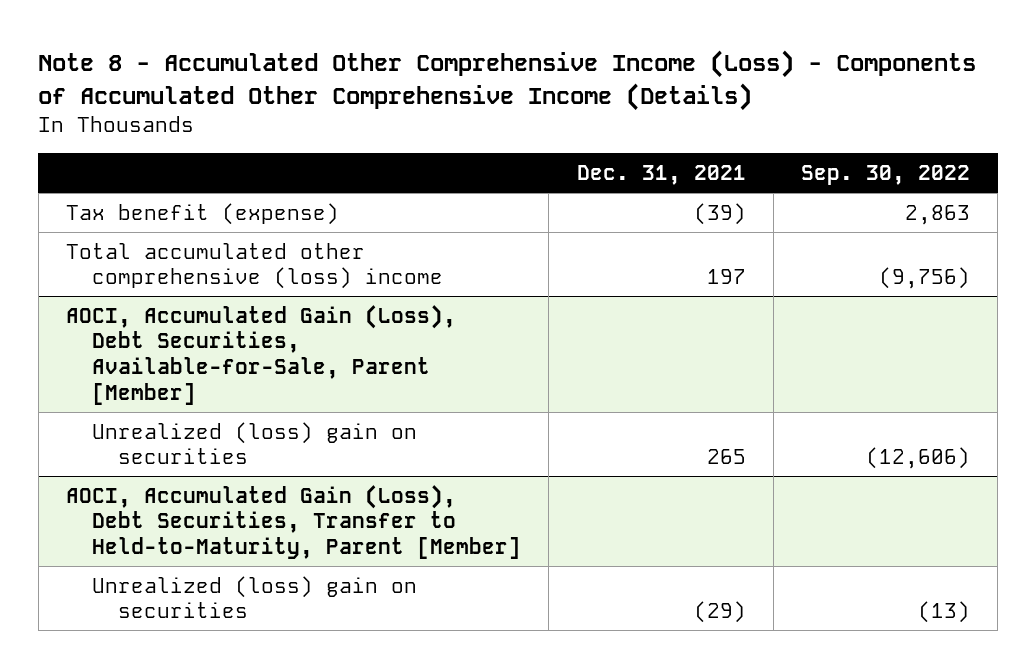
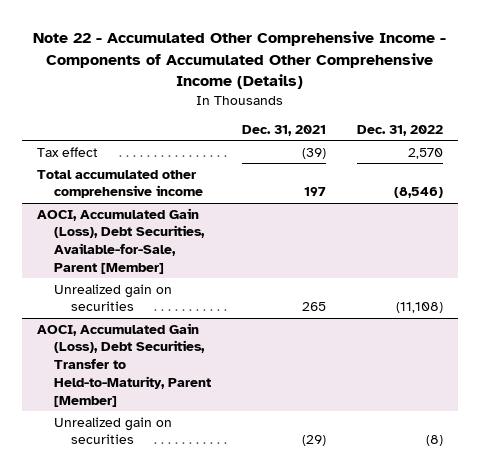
[38,50,977,111] Note 8 - Accumulated Other Comprehensive Income (Loss) - Components of Accumulated Other Comprehensive Income (Details) -> [32,31,446,90] Note 22 - Accumulated Other Comprehensive Income - Components of Accumulated Other Comprehensive Income (Details)
[801,165,971,186] Sep. 30, 2022 -> none
none -> [356,125,443,137] Dec. 31, 2022
[66,202,340,225] Tax benefit (expense) -> none
none -> [37,146,99,157] Tax effect
[66,242,444,290] Total accumulated other comprehensive (loss) income -> [37,169,204,199] Total accumulated other comprehensive income
[92,421,418,465] Unrealized (loss) gain on securities -> [54,283,173,312] Unrealized gain on securities
[92,575,418,619] Unrealized (loss) gain on securities -> [54,416,173,445] Unrealized gain on securities

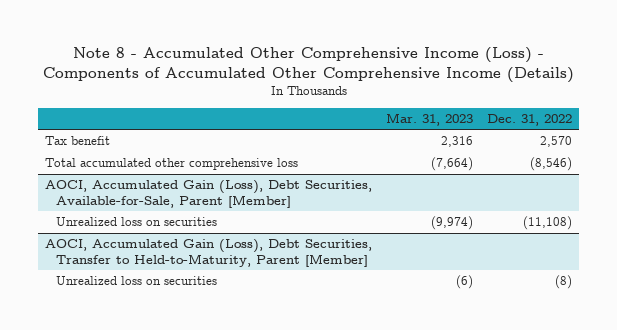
[32,31,446,90] Note 22 - Accumulated Other Comprehensive Income - Components of Accumulated Other Comprehensive Income (Details) -> [42,46,574,83] Note 8 - Accumulated Other Comprehensive Income (Loss) - Components of Accumulated Other Comprehensive Income (Details)
[241,125,326,137] Dec. 31, 2021 -> none
none -> [386,112,474,126] Mar. 31, 2023
[37,146,99,157] Tax effect -> [45,136,111,146] Tax benefit
[37,169,204,199] Total accumulated other comprehensive income -> [45,158,299,171] Total accumulated other comprehensive loss
[54,283,173,312] Unrealized gain on securities -> [55,217,217,227] Unrealized loss on securities
[54,416,173,445] Unrealized gain on securities -> [55,276,217,286] Unrealized loss on securities

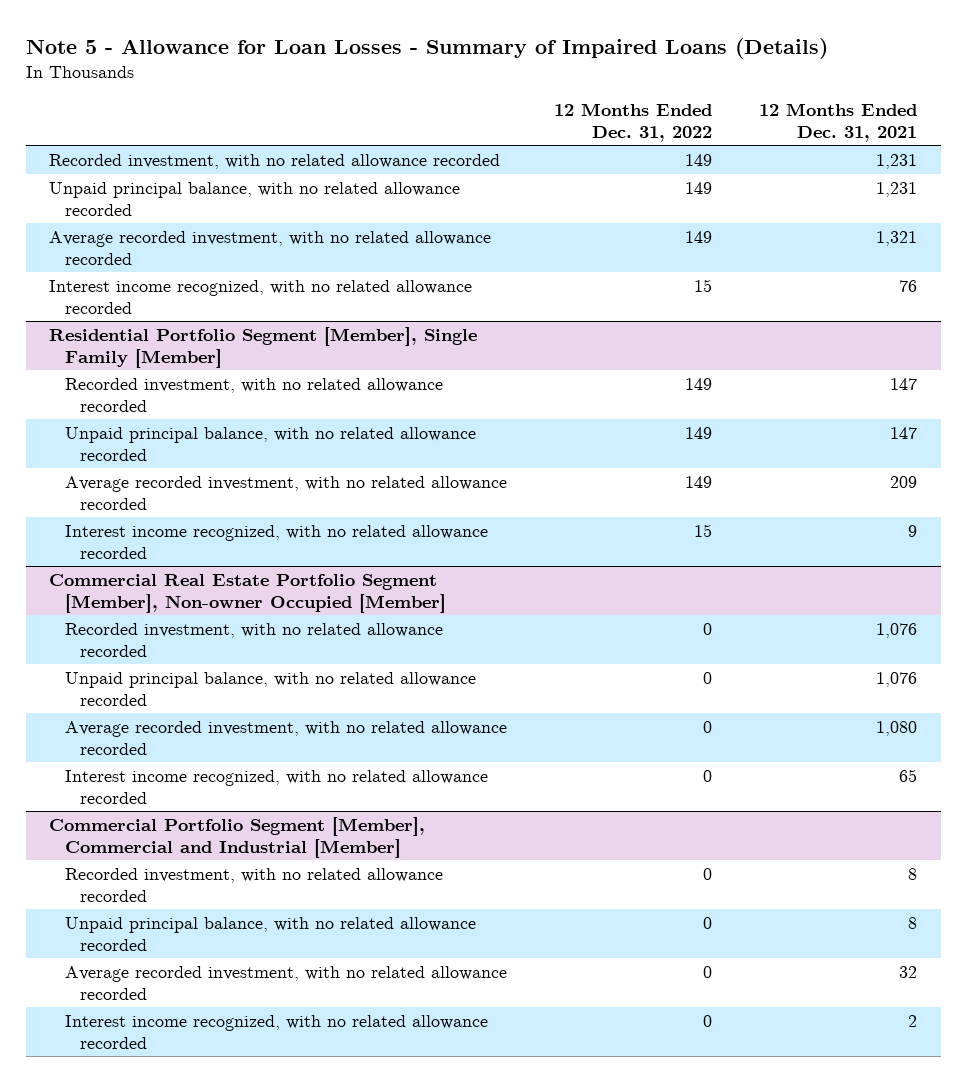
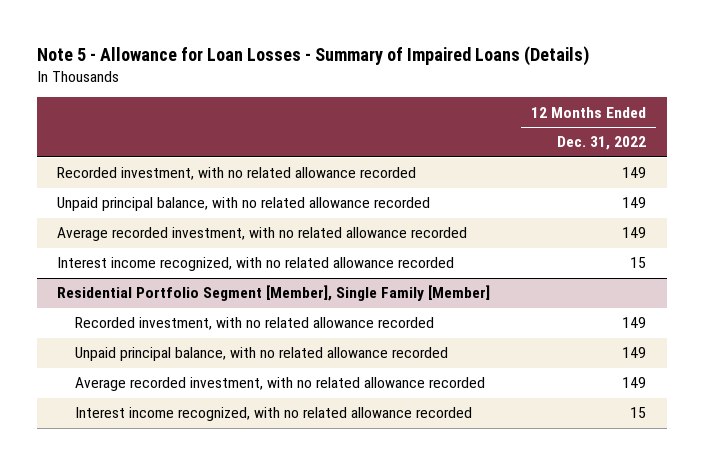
[759,103,918,142] 12 Months Ended Dec. 31, 2021 -> none
[49,574,446,613] Commercial Real Estate Portfolio Segment [Member], Non-owner Occupied [Member] -> none
[64,623,443,657] Recorded investment, with no related allowance recorded -> none
[64,672,476,706] Unpaid principal balance, with no related allowance recorded -> none
[64,721,507,755] Average recorded investment, with no related allowance recorded -> none
[64,770,488,804] Interest income recognized, with no related allowance recorded -> none
[49,817,426,858] Commercial Portfolio Segment [Member], Commercial and Industrial [Member] -> none
[64,868,443,902] Recorded investment, with no related allowance recorded -> none
[64,917,476,951] Unpaid principal balance, with no related allowance recorded -> none
[64,966,507,1000] Average recorded investment, with no related allowance recorded -> none
[64,1015,488,1049] Interest income recognized, with no related allowance recorded -> none

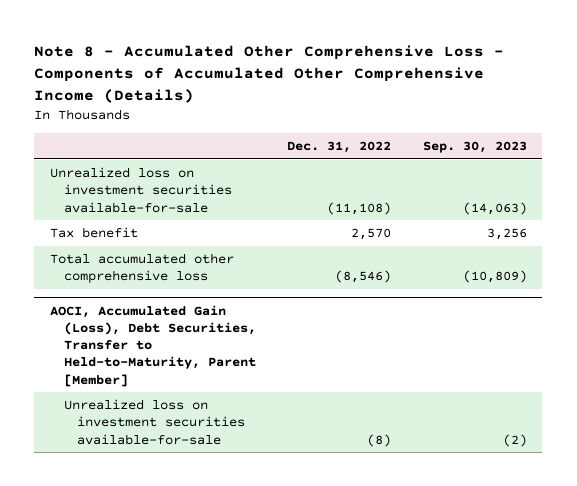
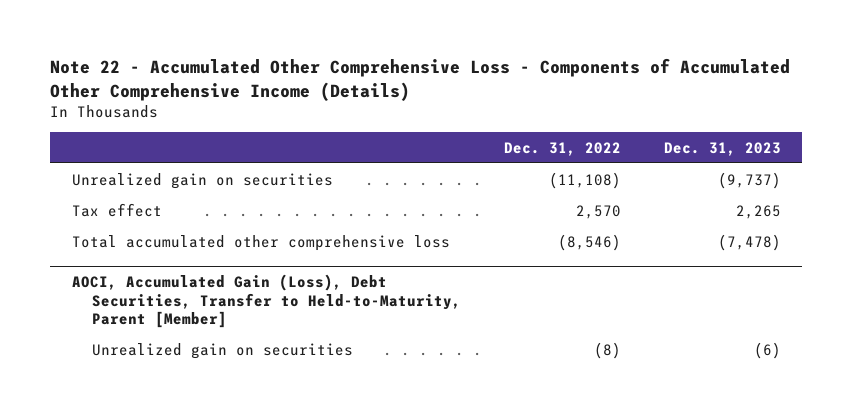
[34,45,505,103] Note 8 - Accumulated Other Comprehensive Loss - Components of Accumulated Other Comprehensive Income (Details) -> [49,58,790,101] Note 22 - Accumulated Other Comprehensive Loss - Components of Accumulated Other Comprehensive Income (Details)
[422,140,527,153] Sep. 30, 2023 -> none
none -> [663,141,781,156] Dec. 31, 2023
[50,167,232,213] Unrealized loss on investment securities available-for-sale -> [71,172,333,189] Unrealized gain on securities
[50,227,139,239] Tax benefit -> [71,202,162,217] Tax effect
[63,399,245,445] Unrealized loss on investment securities available-for-sale -> [91,342,353,359] Unrealized gain on securities

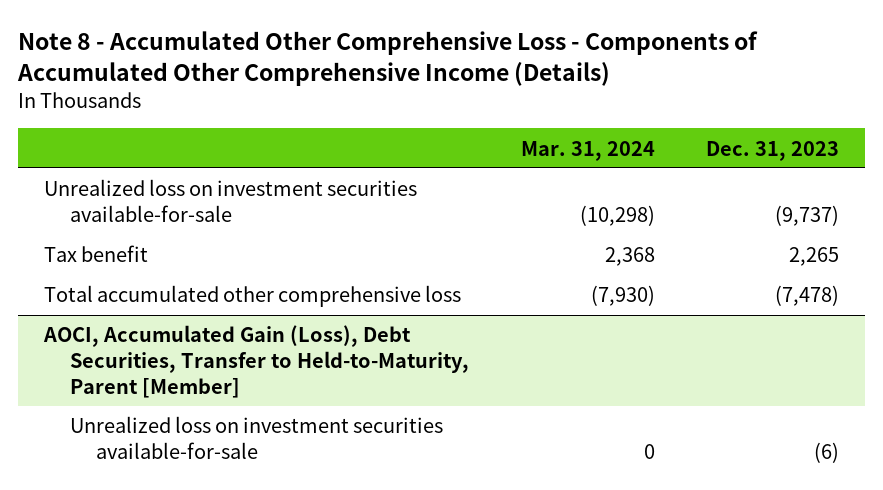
[49,58,790,101] Note 22 - Accumulated Other Comprehensive Loss - Components of Accumulated Other Comprehensive Income (Details) -> [17,30,759,86] Note 8 - Accumulated Other Comprehensive Loss - Components of Accumulated Other Comprehensive Income (Details)
[503,141,621,156] Dec. 31, 2022 -> none
none -> [520,140,655,161] Mar. 31, 2024
[71,172,333,189] Unrealized gain on securities -> [44,179,418,223] Unrealized loss on investment securities available-for-sale
[71,202,162,217] Tax effect -> [44,245,149,263] Tax benefit
[91,342,353,359] Unrealized gain on securities -> [69,416,443,460] Unrealized loss on investment securities available-for-sale

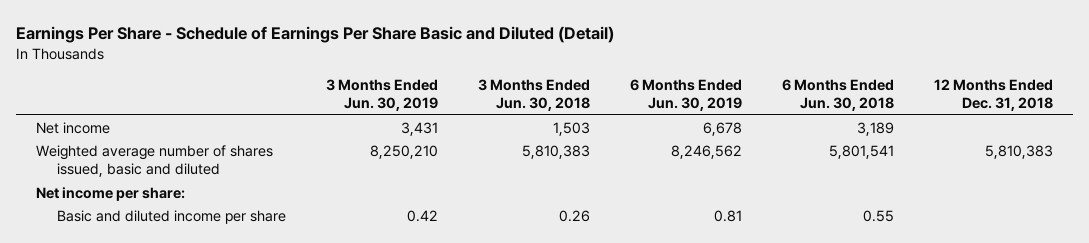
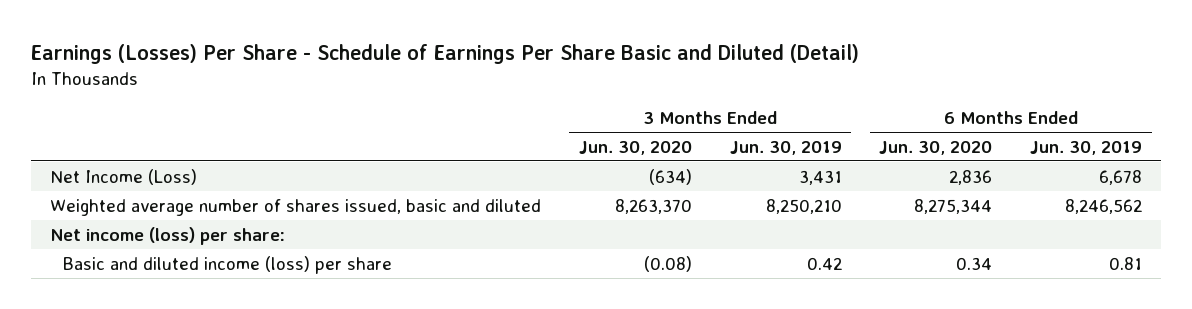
[16,26,615,44] Earnings Per Share - Schedule of Earnings Per Share Basic and Diluted (Detail) -> [31,43,860,64] Earnings (Losses) Per Share - Schedule of Earnings Per Share Basic and Diluted (Detail)
[478,79,591,112] 3 Months Ended Jun. 30, 2018 -> none
[781,79,894,112] 6 Months Ended Jun. 30, 2018 -> none
[933,79,1053,112] 12 Months Ended Dec. 31, 2018 -> none
none -> [578,140,692,155] Jun. 30, 2020
none -> [879,140,993,155] Jun. 30, 2020
[36,121,111,134] Net income -> [49,168,197,185] Net Income (Loss)
[36,186,186,201] Net income per share: -> [49,226,285,245] Net income (loss) per share:
[57,209,287,224] Basic and diluted income per share -> [63,255,393,274] Basic and diluted income (loss) per share

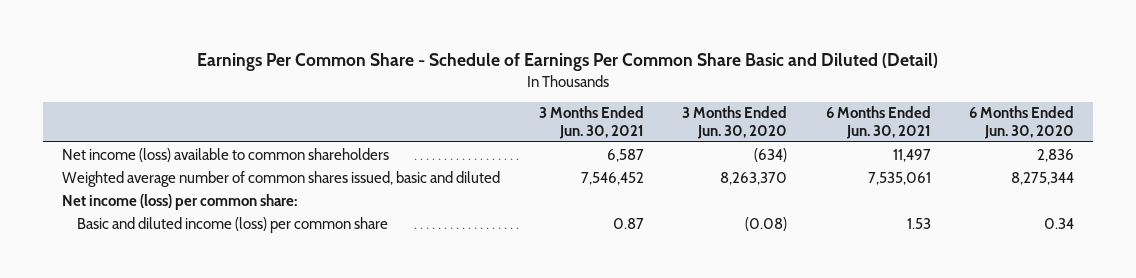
[31,43,860,64] Earnings (Losses) Per Share - Schedule of Earnings Per Share Basic and Diluted (Detail) -> [197,53,939,72] Earnings Per Common Share - Schedule of Earnings Per Common Share Basic and Diluted (Detail)
[729,140,842,155] Jun. 30, 2019 -> none
[1030,140,1143,155] Jun. 30, 2019 -> none
none -> [538,106,644,139] 3 Months Ended Jun. 30, 2021
none -> [825,106,931,139] 6 Months Ended Jun. 30, 2021
[49,168,197,185] Net Income (Loss) -> [62,147,390,162] Net income (loss) available to common shareholders
[49,198,541,216] Weighted average number of shares issued, basic and diluted -> [62,170,501,187] Weighted average number of common shares issued, basic and diluted
[49,226,285,245] Net income (loss) per share: -> [62,193,298,210] Net income (loss) per common share:
[63,255,393,274] Basic and diluted income (loss) per share -> [76,216,388,233] Basic and diluted income (loss) per common share

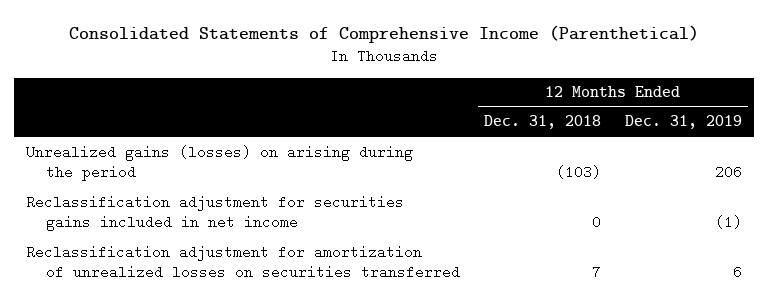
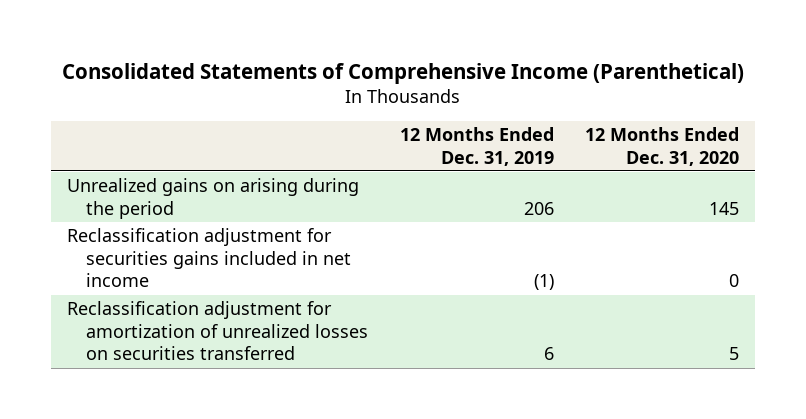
[483,115,601,130] Dec. 31, 2018 -> none
none -> [585,127,740,166] 12 Months Ended Dec. 31, 2020
[26,144,414,182] Unrealized gains (losses) on arising during the period -> [67,178,360,219] Unrealized gains on arising during the period

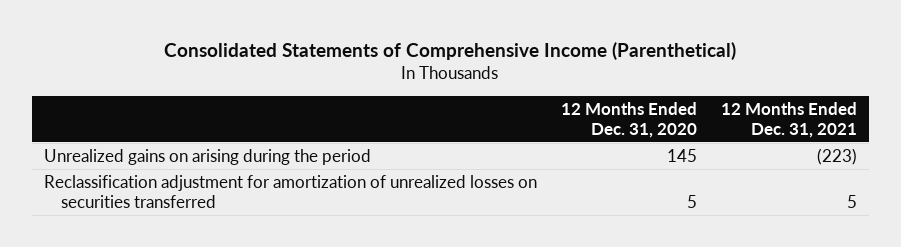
[399,127,554,166] 12 Months Ended Dec. 31, 2019 -> none
none -> [720,101,857,138] 12 Months Ended Dec. 31, 2021
[67,228,352,288] Reclassification adjustment for securities gains included in net income -> none

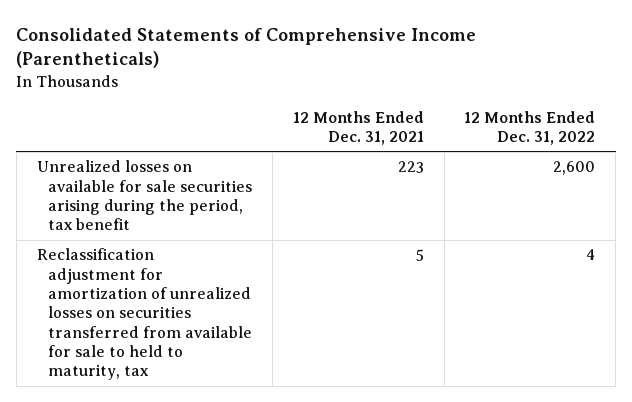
[164,42,737,61] Consolidated Statements of Comprehensive Income (Parenthetical) -> [16,27,477,69] Consolidated Statements of Comprehensive Income (Parentheticals)
[560,101,697,138] 12 Months Ended Dec. 31, 2020 -> none
none -> [464,110,596,145] 12 Months Ended Dec. 31, 2022
[43,148,371,165] Unrealized gains on arising during the period -> [36,160,253,231] Unrealized losses on available for sale securities arising during the period, tax benefit
[816,147,857,165] (223) -> [397,161,424,174] 223
[43,174,537,208] Reclassification adjustment for amortization of unrealized losses on securities transferred -> [36,248,253,381] Reclassification adjustment for amortization of unrealized losses on securities transferred from available for sale to held to maturity, tax

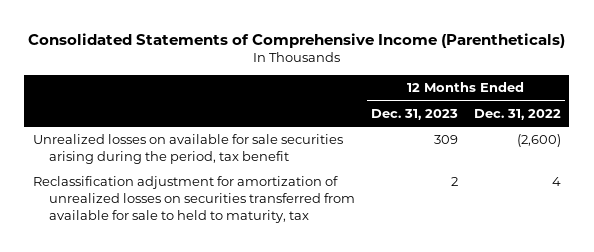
[292,110,424,145] 12 Months Ended Dec. 31, 2021 -> none
none -> [370,108,458,120] Dec. 31, 2023
[553,161,596,176] 2,600 -> [517,134,562,148] (2,600)

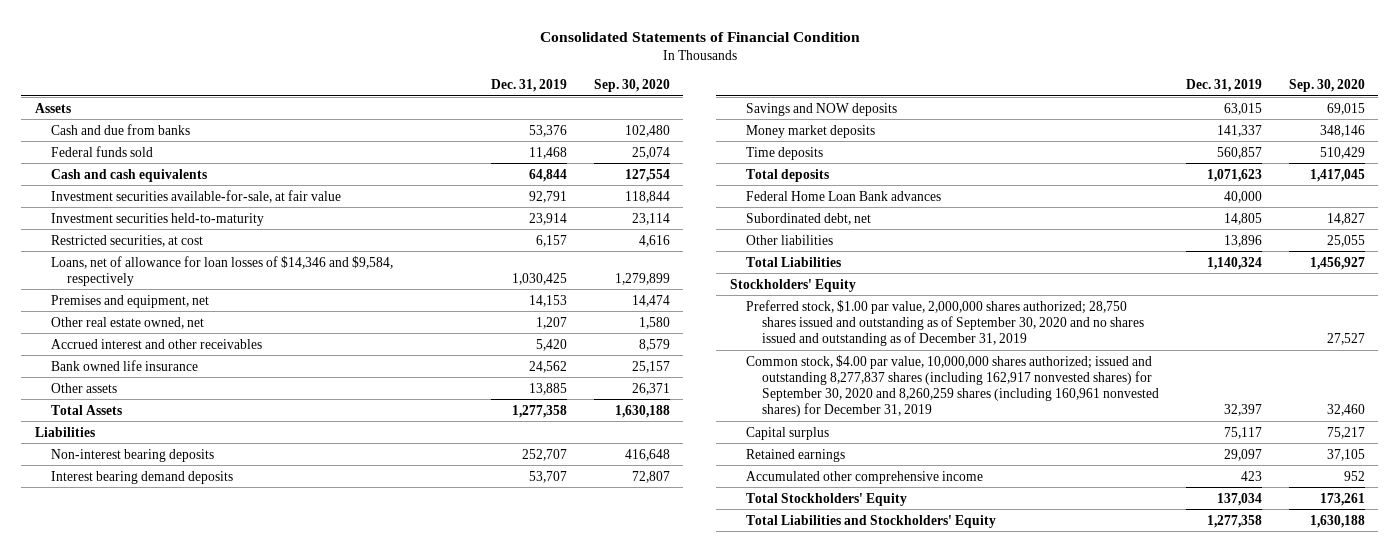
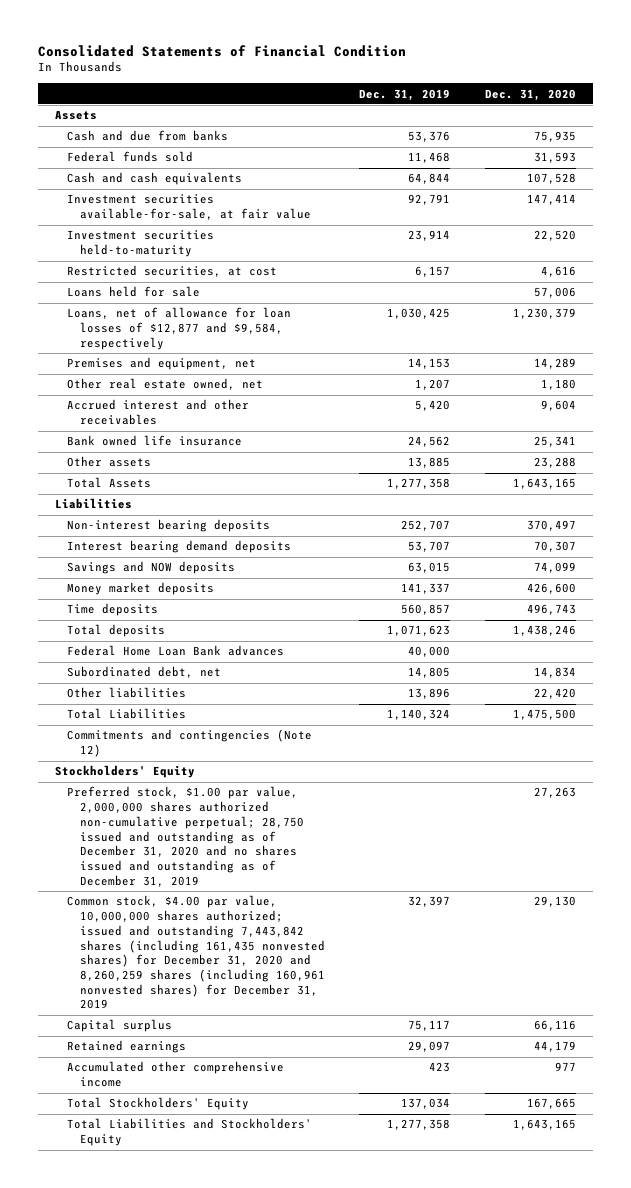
[593,78,670,92] Sep. 30, 2020 -> none
none -> [484,88,576,101] Dec. 31, 2020
none -> [67,286,201,298] Loans held for sale
[50,255,393,286] Loans, net of allowance for loan losses of $14,346 and $9,584, respectively -> [67,307,292,350] Loans, net of allowance for loan losses of $12,877 and $9,584, respectively
none -> [67,729,313,758] Commitments and contingencies (Note 12)
[745,299,1145,346] Preferred stock, $1.00 par value, 2,000,000 shares authorized; 28,750 shares issued and outstanding as of September 30, 2020 and no shares issued and outstanding as of December 31, 2019 -> [67,786,304,887] Preferred stock, $1.00 par value, 2,000,000 shares authorized non-cumulative perpetual; 28,750 issued and outstanding as of December 31, 2020 and no shares issued and outstanding as of December 31, 2019
[745,354,1160,417] Common stock, $4.00 par value, 10,000,000 shares authorized; issued and outstanding 8,277,837 shares (including 162,917 nonvested shares) for September 30, 2020 and 8,260,259 shares (including 160,961 nonvested shares) for December 31, 2019 -> [67,895,325,1010] Common stock, $4.00 par value, 10,000,000 shares authorized; issued and outstanding 7,443,842 shares (including 161,435 nonvested shares) for December 31, 2020 and 8,260,259 shares (including 160,961 nonvested shares) for December 31, 2019

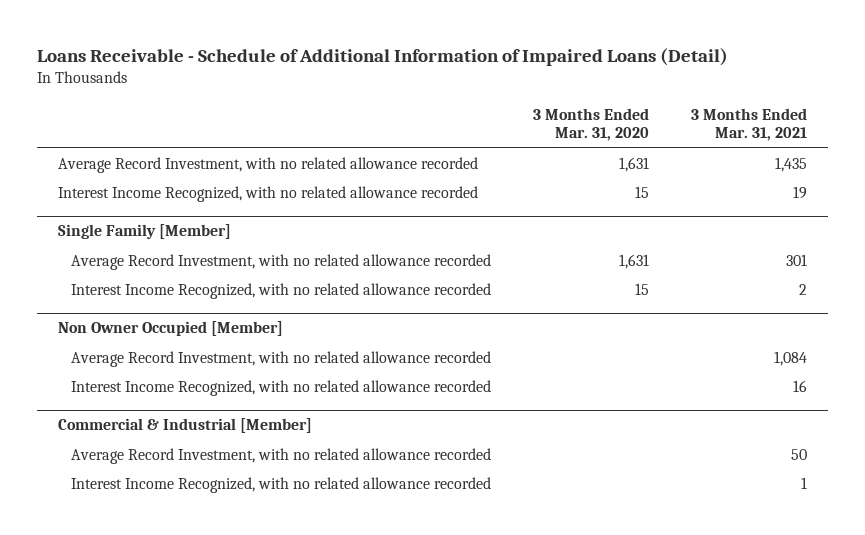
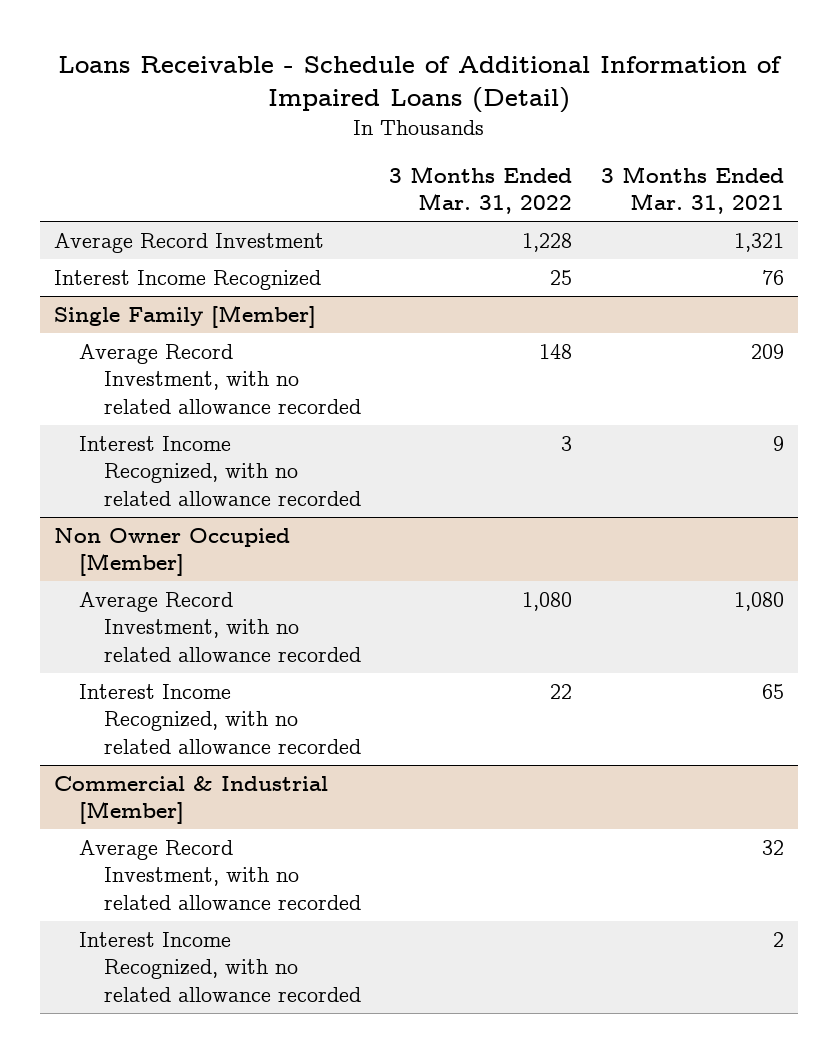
[532,107,649,142] 3 Months Ended Mar. 31, 2020 -> none
none -> [389,165,573,214] 3 Months Ended Mar. 31, 2022
[57,157,478,174] Average Record Investment, with no related allowance recorded -> none
[57,186,478,203] Interest Income Recognized, with no related allowance recorded -> none
none -> [53,232,324,253] Average Record Investment
none -> [53,269,321,290] Interest Income Recognized
[786,254,808,267] 301 -> [750,343,784,359] 209
[799,284,808,296] 2 -> [772,435,784,451] 9
[774,351,808,367] 1,084 -> [733,591,784,611] 1,080
[793,380,808,393] 16 -> [761,683,784,699] 65
[791,449,808,461] 50 -> [761,839,784,855] 32
[801,477,808,490] 1 -> [772,931,784,947] 2

